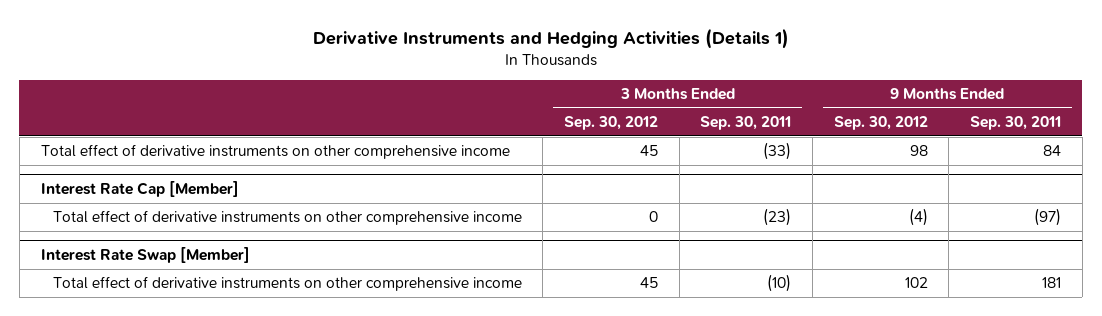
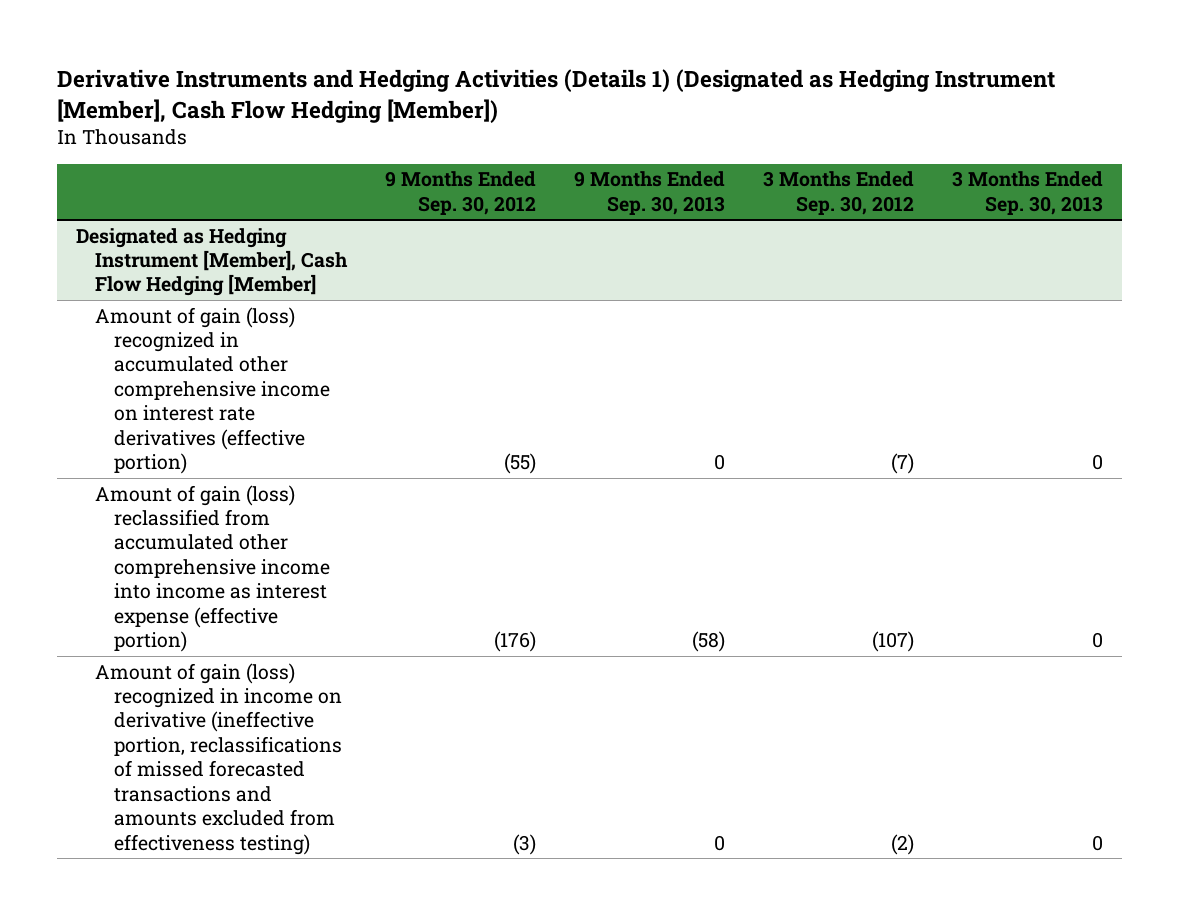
[312,27,789,49] Derivative Instruments and Hedging Activities (Details 1) -> [56,69,1055,123] Derivative Instruments and Hedging Activities (Details 1) (Designated as Hedging Instrument [Member], Cash Flow Hedging [Member])
[700,116,792,131] Sep. 30, 2011 -> none
[970,116,1062,131] Sep. 30, 2011 -> none
none -> [573,171,725,215] 9 Months Ended Sep. 30, 2013
none -> [951,171,1103,215] 3 Months Ended Sep. 30, 2013
[40,181,239,198] Interest Rate Cap [Member] -> none
[52,210,522,226] Total effect of derivative instruments on other comprehensive income -> none
[40,247,250,264] Interest Rate Swap [Member] -> none
[52,276,522,292] Total effect of derivative instruments on other comprehensive income -> none
none -> [75,227,348,297] Designated as Hedging Instrument [Member], Cash Flow Hedging [Member]
[40,144,510,160] Total effect of derivative instruments on other comprehensive income -> [94,306,330,475] Amount of gain (loss) recognized in accumulated other comprehensive income on interest rate derivatives (effective portion)
[639,145,658,157] 45 -> [890,453,914,475] (7)
[909,145,928,157] 98 -> [503,453,536,475] (55)
none -> [94,484,330,653] Amount of gain (loss) reclassified from accumulated other comprehensive income into income as interest expense (effective portion)
none -> [94,662,342,855] Amount of gain (loss) recognized in income on derivative (ineffective portion, reclassifications of missed forecasted transactions and amounts excluded from effectiveness testing)

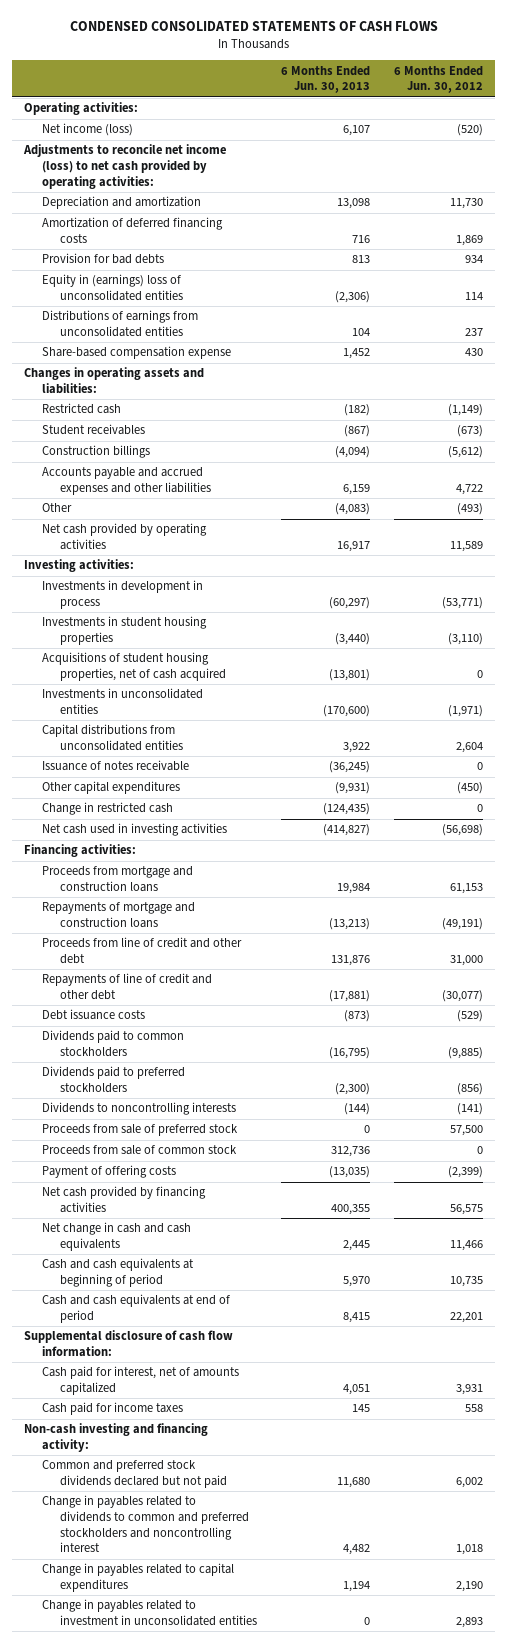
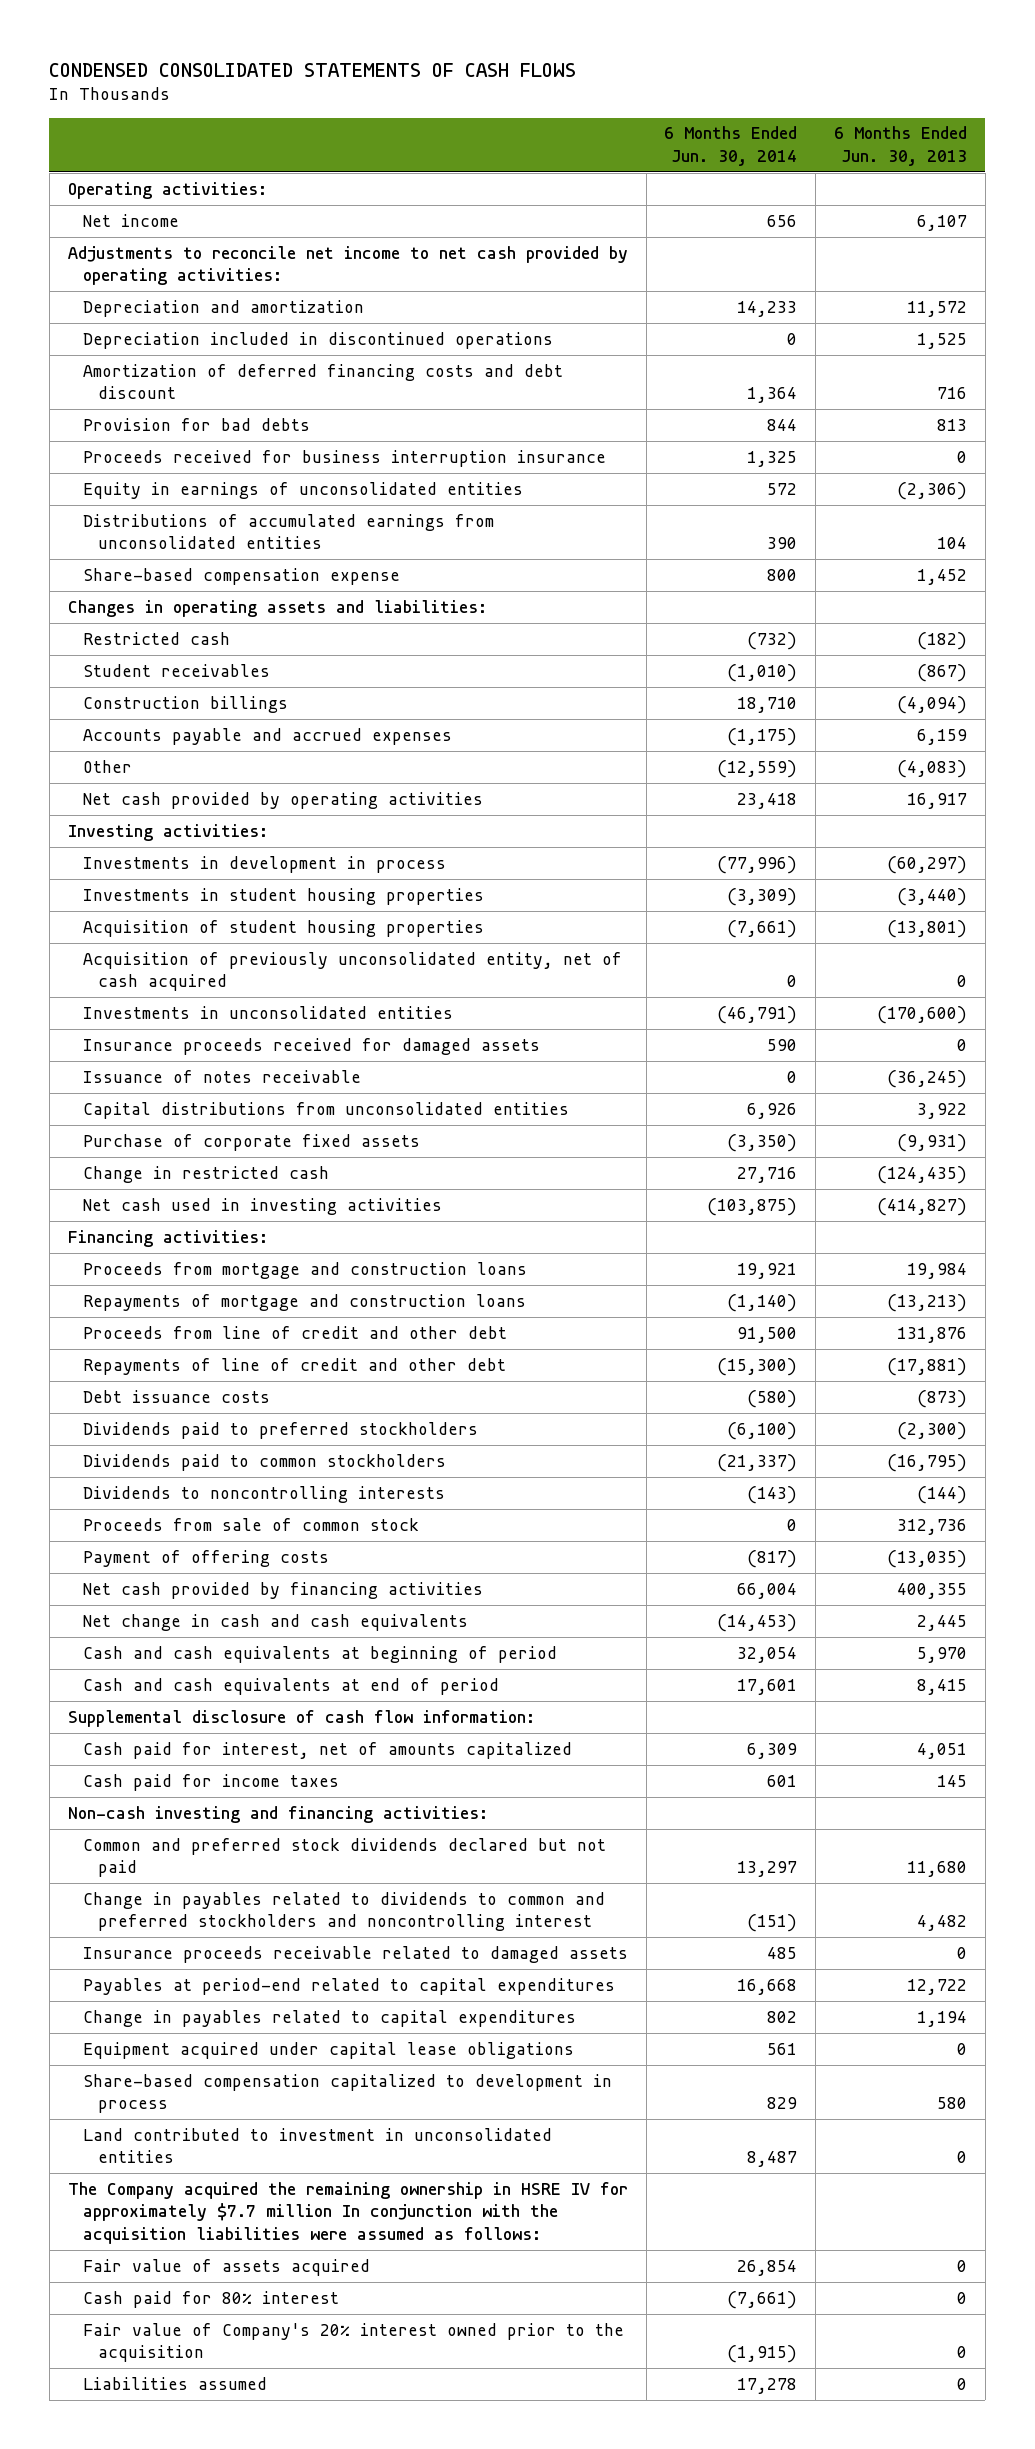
[394,65,484,94] 6 Months Ended Jun. 30, 2012 -> none
none -> [664,126,798,166] 6 Months Ended Jun. 30, 2014
[42,123,134,137] Net income (loss) -> [82,213,179,227] Net income
[22,144,226,189] Adjustments to reconcile net income (loss) to net cash provided by operating activities: -> [67,245,628,286] Adjustments to reconcile net income to net cash provided by operating activities:
[337,198,371,210] 13,098 -> [906,300,967,317] 11,572
none -> [82,331,553,349] Depreciation included in discontinued operations
[42,217,224,244] Amortization of deferred financing costs -> [82,363,563,400] Amortization of deferred financing costs and debt discount
none -> [82,449,606,467] Proceeds received for business interruption insurance
[42,274,184,302] Equity in (earnings) loss of unconsolidated entities -> [82,481,523,499] Equity in earnings of unconsolidated entities
[42,310,199,338] Distributions of earnings from unconsolidated entities -> [82,513,494,550] Distributions of accumulated earnings from unconsolidated entities
[42,467,212,496] Accounts payable and accrued expenses and other liabilities -> [82,727,452,745] Accounts payable and accrued expenses
[42,652,227,682] Acquisitions of student housing properties, net of cash acquired -> [82,919,484,937] Acquisition of student housing properties
none -> [82,951,622,992] Acquisition of previously unconsolidated entity, net of cash acquired
none -> [82,1037,540,1055] Insurance proceeds received for damaged assets
[42,724,184,752] Capital distributions from unconsolidated entities -> [82,1101,569,1119] Capital distributions from unconsolidated entities
[42,781,181,795] Other capital expenditures -> [82,1133,420,1151] Purchase of corporate fixed assets
[42,1030,185,1058] Dividends paid to common stockholders -> [82,1453,446,1471] Dividends paid to common stockholders
[42,1124,239,1137] Proceeds from sale of preferred stock -> none
[23,1423,208,1453] Non-cash investing and financing activity: -> [67,1805,488,1823] Non-cash investing and financing activities:
none -> [82,1945,628,1963] Insurance proceeds receivable related to damaged assets
none -> [82,1977,615,1995] Payables at period-end related to capital expenditures
none -> [82,2041,574,2059] Equipment acquired under capital lease obligations
none -> [82,2073,612,2114] Share-based compensation capitalized to development in process
[42,1599,258,1627] Change in payables related to investment in unconsolidated entities -> [82,2127,552,2164] Land contributed to investment in unconsolidated entities
none -> [67,2181,628,2244] The Company acquired the remaining ownership in HSRE IV for approximately $7.7 million In conjunction with the acquisition liabilities were assumed as follows:
none -> [82,2258,370,2276] Fair value of assets acquired
none -> [82,2290,339,2308] Cash paid for 80% interest
none -> [82,2322,624,2363] Fair value of Company's 20% interest owned prior to the acquisition
none -> [82,2376,267,2390] Liabilities assumed

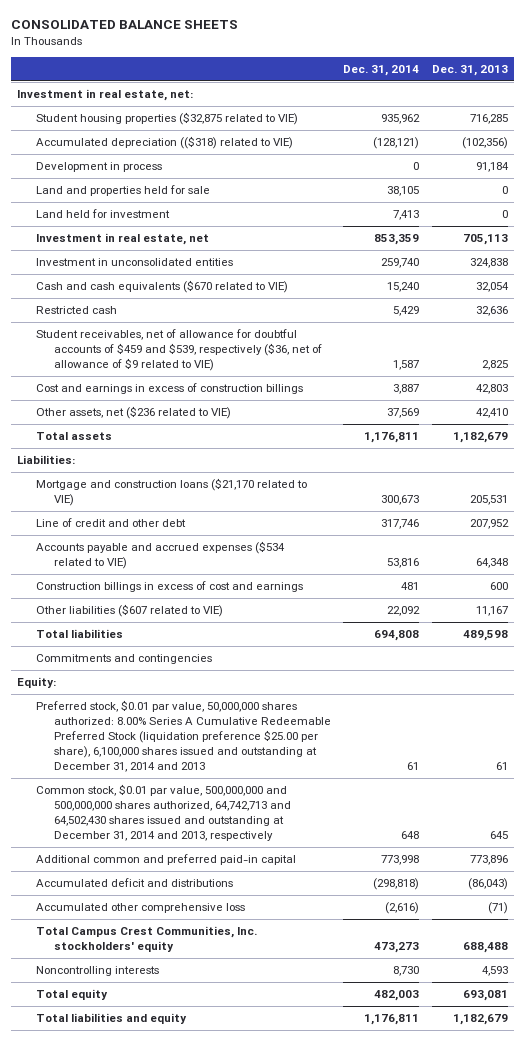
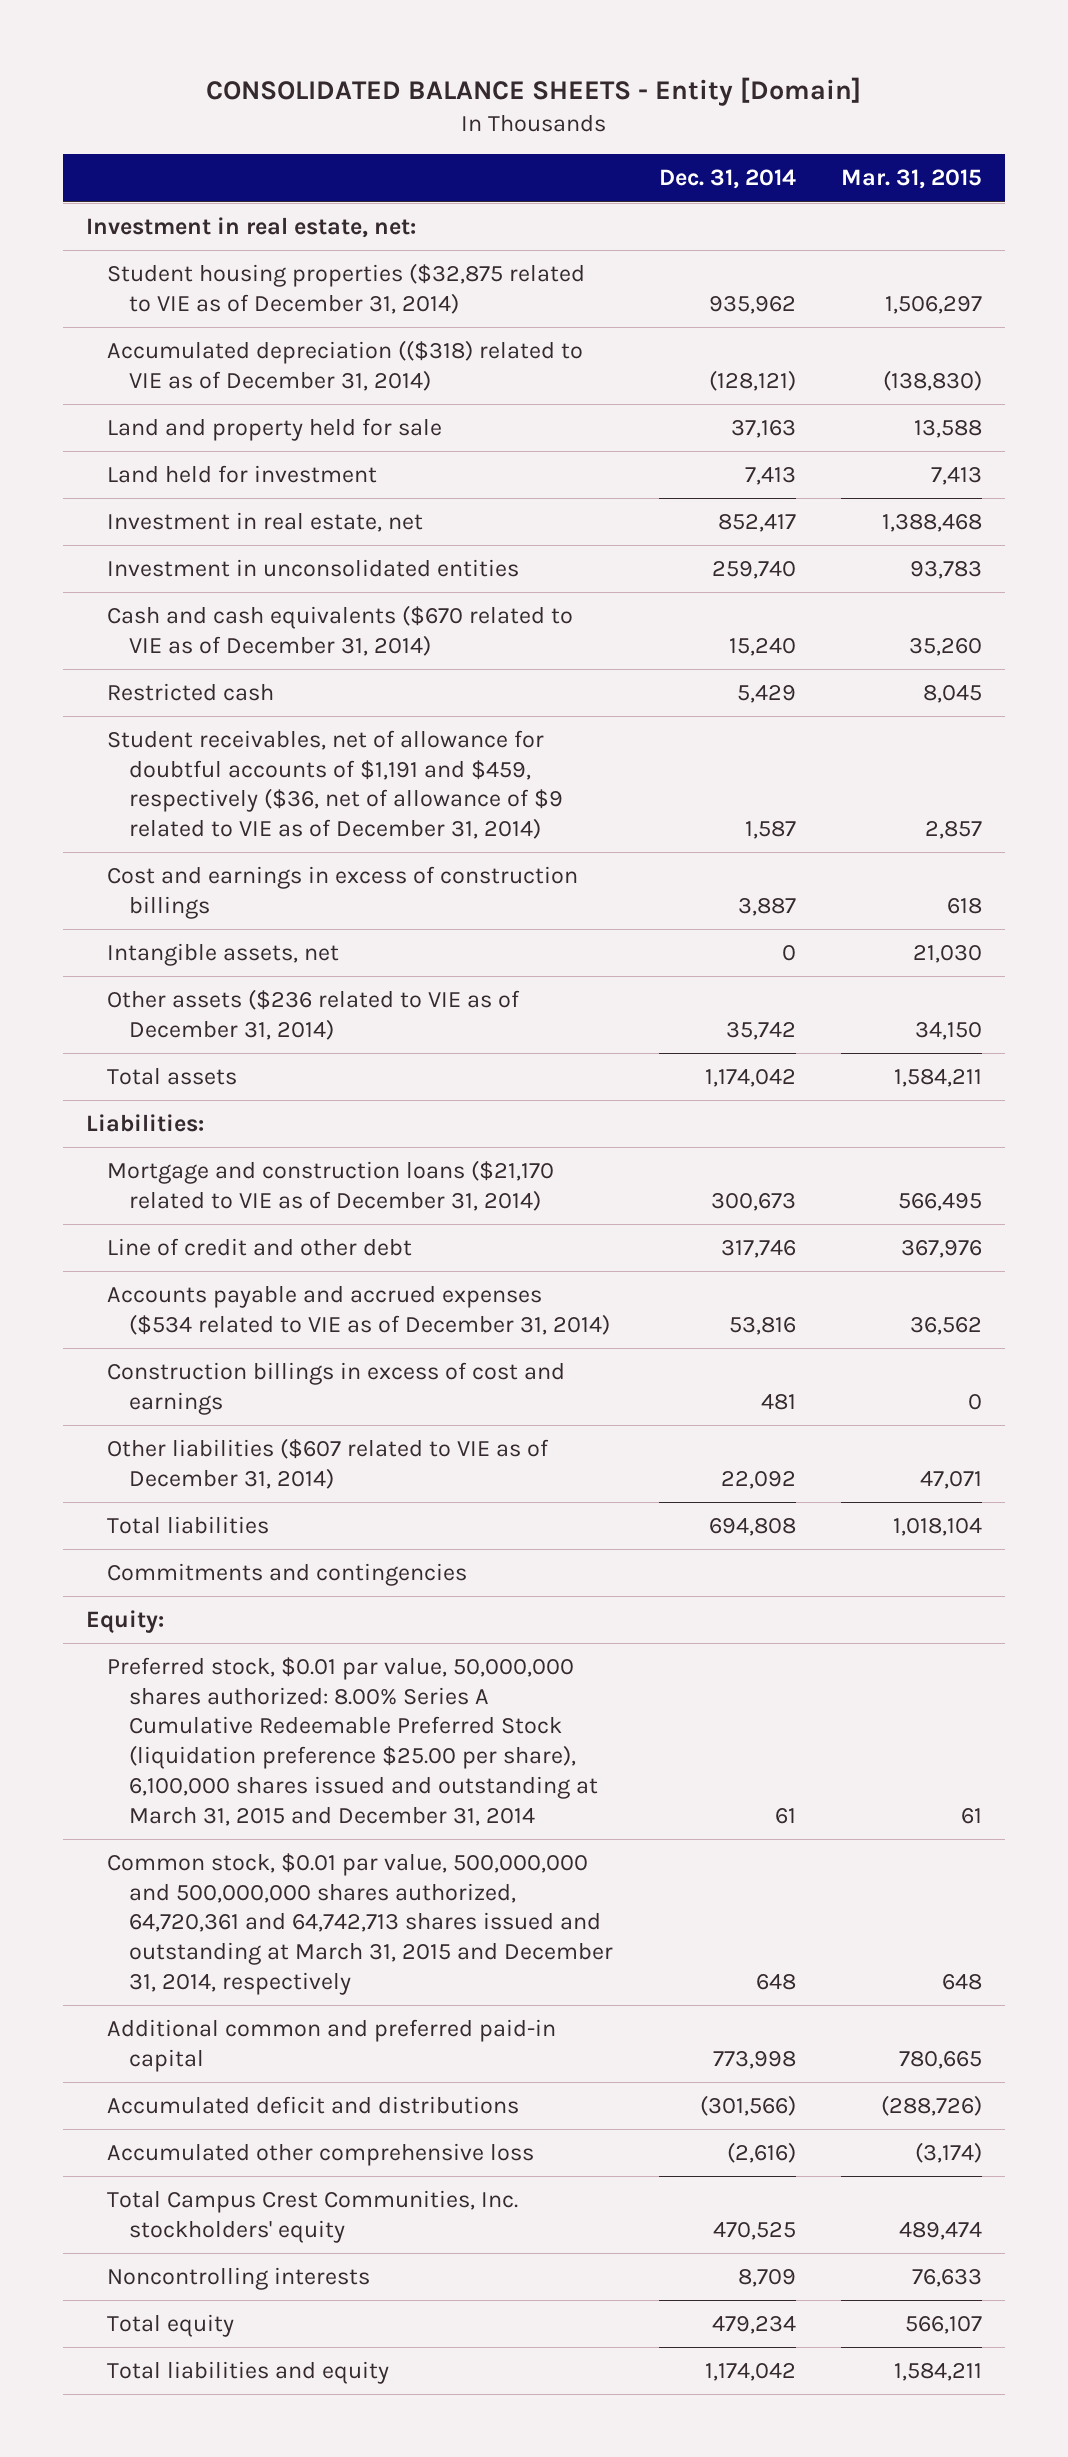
[11,20,239,30] CONSOLIDATED BALANCE SHEETS -> [205,77,861,107] CONSOLIDATED BALANCE SHEETS - Entity [Domain]
[431,64,508,76] Dec. 31, 2013 -> none
none -> [841,169,983,190] Mar. 31, 2015
[35,162,162,173] Development in process -> none
[35,112,298,126] Student housing properties ($32,875 related to VIE) -> [107,262,586,314] Student housing properties ($32,875 related to VIE as of December 31, 2014)
[35,136,293,150] Accumulated depreciation (($318) related to VIE) -> [107,339,584,391] Accumulated depreciation (($318) related to VIE as of December 31, 2014)
[35,185,210,197] Land and properties held for sale -> [107,417,443,441] Land and property held for sale
[387,186,420,197] 38,105 -> [730,419,796,438] 37,163
[374,234,420,246] 853,359 -> [717,513,796,532] 852,417
[35,280,288,294] Cash and cash equivalents ($670 related to VIE) -> [107,604,574,656] Cash and cash equivalents ($670 related to VIE as of December 31, 2014)
[35,329,323,372] Student receivables, net of allowance for doubtful accounts of $459 and $539, respectively ($36, net of allowance of $9 related to VIE) -> [107,729,564,840] Student receivables, net of allowance for doubtful accounts of $1,191 and $459, respectively ($36, net of allowance of $9 related to VIE as of December 31, 2014)
none -> [107,942,340,966] Intangible assets, net
[35,406,231,420] Other assets, net ($236 related to VIE) -> [107,988,521,1040] Other assets ($236 related to VIE as of December 31, 2014)
[387,408,420,419] 37,569 -> [725,1021,796,1040] 35,742
[364,432,420,444] 1,176,811 -> [704,1068,796,1087] 1,174,042
[35,478,307,507] Mortgage and construction loans ($21,170 related to VIE) -> [107,1159,555,1211] Mortgage and construction loans ($21,170 related to VIE as of December 31, 2014)
[35,541,285,570] Accounts payable and accrued expenses ($534 related to VIE) -> [107,1284,611,1335] Accounts payable and accrued expenses ($534 related to VIE as of December 31, 2014)
[35,604,223,618] Other liabilities ($607 related to VIE) -> [107,1437,550,1489] Other liabilities ($607 related to VIE as of December 31, 2014)
[35,700,332,773] Preferred stock, $0.01 par value, 50,000,000 shares authorized: 8.00% Series A Cumulative Redeemable Preferred Stock (liquidation preference $25.00 per share), 6,100,000 shares issued and outstanding at December 31, 2014 and 2013 -> [107,1656,599,1826] Preferred stock, $0.01 par value, 50,000,000 shares authorized: 8.00% Series A Cumulative Redeemable Preferred Stock (liquidation preference $25.00 per share), 6,100,000 shares issued and outstanding at March 31, 2015 and December 31, 2014
[35,784,292,842] Common stock, $0.01 par value, 500,000,000 and 500,000,000 shares authorized, 64,742,713 and 64,502,430 shares issued and outstanding at December 31, 2014 and 2013, respectively -> [107,1852,614,1995] Common stock, $0.01 par value, 500,000,000 and 500,000,000 shares authorized, 64,720,361 and 64,742,713 shares issued and outstanding at March 31, 2015 and December 31, 2014, respectively
[373,878,420,891] (298,818) -> [699,2094,796,2116] (301,566)
[374,942,420,954] 473,273 -> [712,2221,796,2240] 470,525
[393,966,420,977] 8,730 -> [737,2268,796,2287] 8,709
[374,990,420,1002] 482,003 -> [711,2315,796,2334] 479,234
[364,1014,420,1026] 1,176,811 -> [704,2362,796,2381] 1,174,042

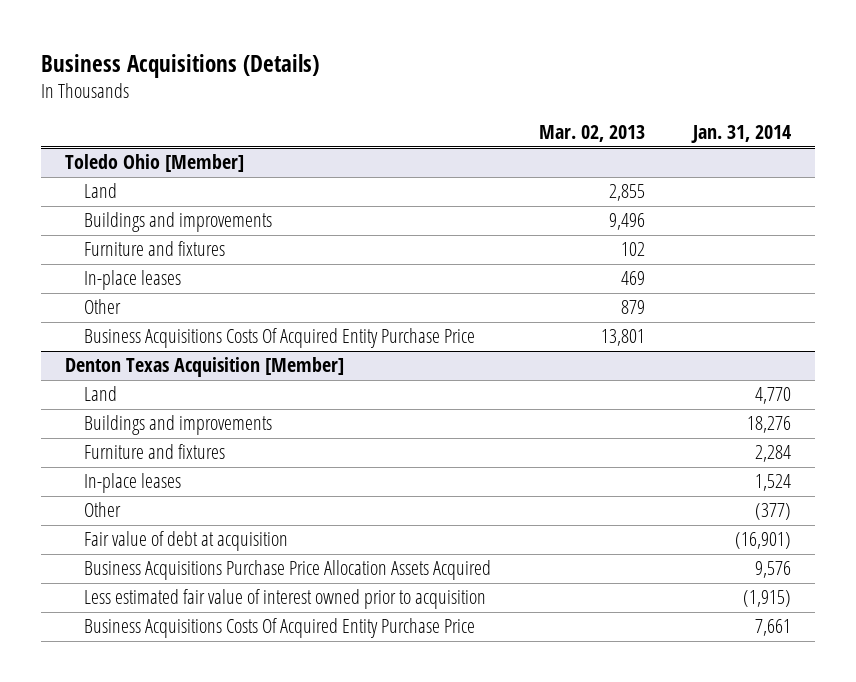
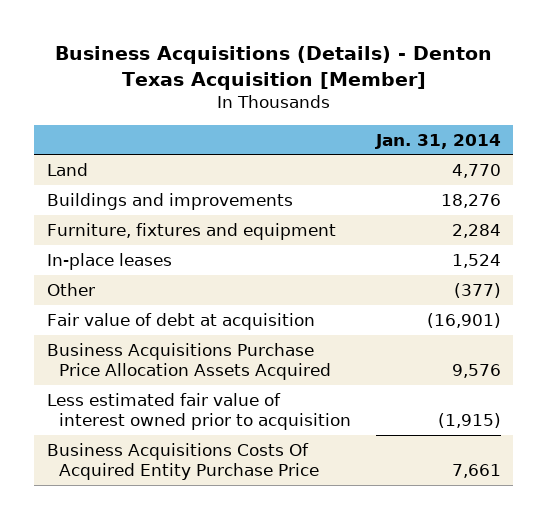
[41,53,320,78] Business Acquisitions (Details) -> [54,45,492,90] Business Acquisitions (Details) - Denton Texas Acquisition [Member]
[538,125,645,143] Mar. 02, 2013 -> none
[65,154,245,173] Toledo Ohio [Member] -> none
[84,183,118,199] Land -> none
[84,212,273,233] Buildings and improvements -> none
[84,241,226,257] Furniture and fixtures -> none
[84,270,182,291] In-place leases -> none
[84,299,122,315] Other -> none
[84,328,476,349] Business Acquisitions Costs Of Acquired Entity Purchase Price -> none
[65,357,345,378] Denton Texas Acquisition [Member] -> none
[84,444,226,460] Furniture and fixtures -> [46,223,336,241] Furniture, fixtures and equipment

